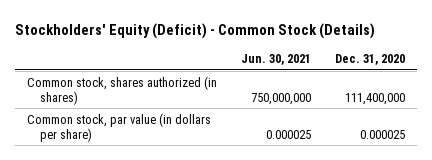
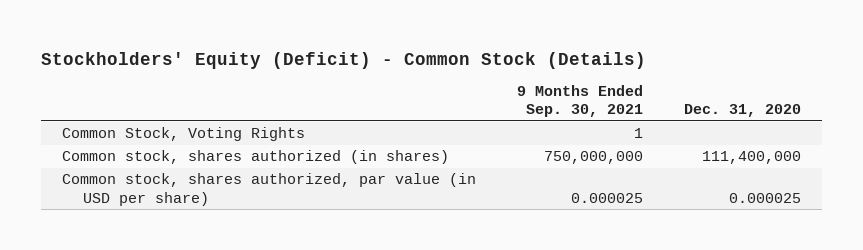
[241,54,312,66] Jun. 30, 2021 -> none
none -> [517,85,644,118] 9 Months Ended Sep. 30, 2021
none -> [61,127,305,142] Common Stock, Voting Rights
[27,112,212,142] Common stock, par value (in dollars per share) -> [61,173,476,206] Common stock, shares authorized, par value (in USD per share)

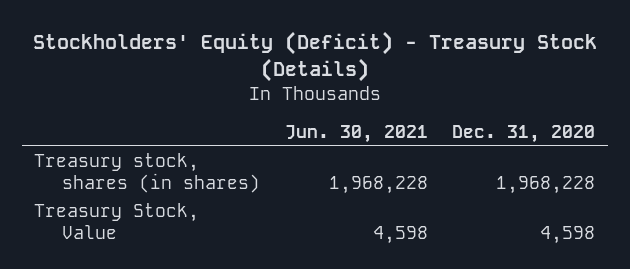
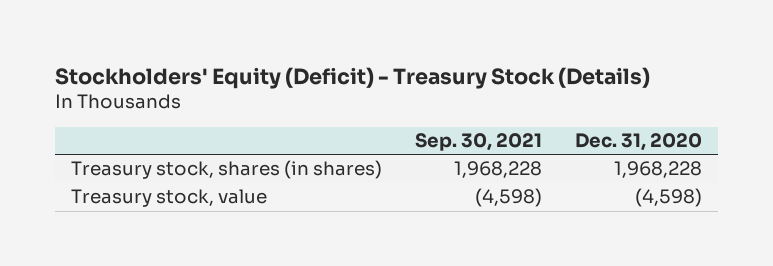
[284,124,428,143] Jun. 30, 2021 -> none
none -> [415,133,543,152] Sep. 30, 2021
[34,203,200,239] Treasury Stock, Value -> [71,189,268,208] Treasury stock, value
[540,225,596,244] 4,598 -> [635,188,703,208] (4,598)

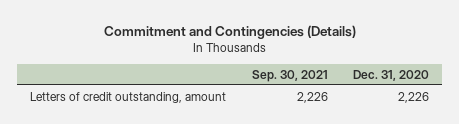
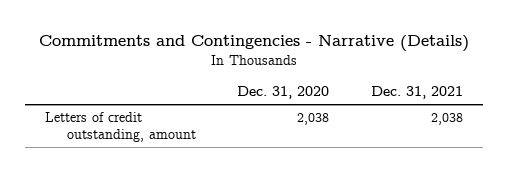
[103,24,356,39] Commitment and Contingencies (Details) -> [38,35,469,53] Commitments and Contingencies - Narrative (Details)
[251,69,328,82] Sep. 30, 2021 -> none
none -> [370,86,463,100] Dec. 31, 2021
[398,91,430,103] 2,226 -> [297,113,330,126] 2,038

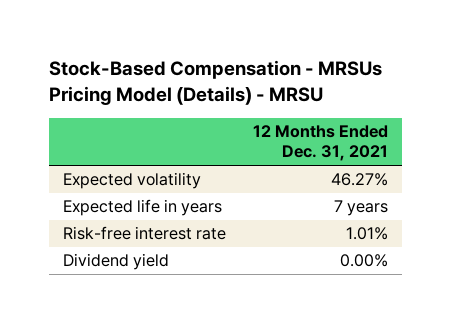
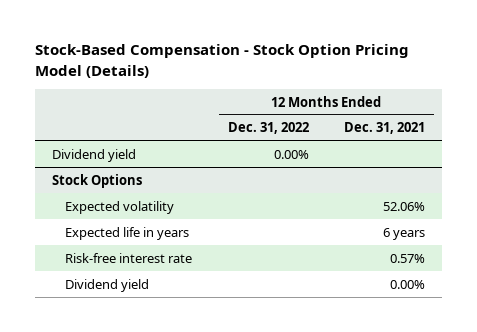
[49,60,383,106] Stock-Based Compensation - MRSUs Pricing Model (Details) - MRSU -> [34,44,409,78] Stock-Based Compensation - Stock Option Pricing Model (Details)
none -> [227,122,309,135] Dec. 31, 2022
none -> [52,148,137,162] Dividend yield
none -> [52,173,143,188] Stock Options
[331,173,389,187] 46.27% -> [382,201,425,211] 52.06%
[334,200,389,217] 7 years -> [382,227,425,240] 6 years
[346,227,389,241] 1.01% -> [389,253,425,263] 0.57%

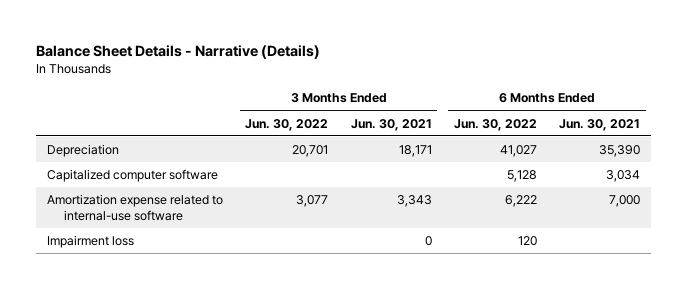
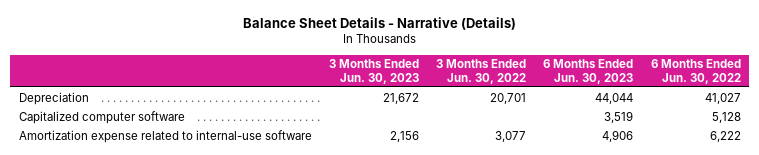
[350,118,432,131] Jun. 30, 2021 -> none
[559,118,641,131] Jun. 30, 2021 -> none
none -> [328,59,419,84] 3 Months Ended Jun. 30, 2023
none -> [543,59,634,84] 6 Months Ended Jun. 30, 2023
[47,235,135,249] Impairment loss -> none

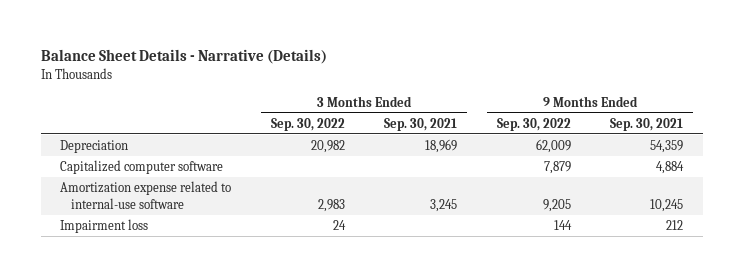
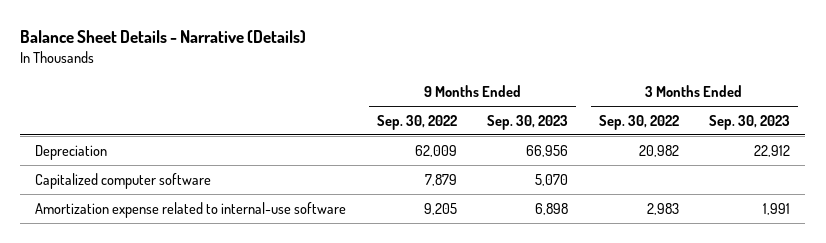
[384,117,458,131] Sep. 30, 2021 -> none
[610,117,684,131] Sep. 30, 2021 -> none
none -> [487,114,569,130] Sep. 30, 2023
none -> [709,114,791,130] Sep. 30, 2023
[60,218,149,233] Impairment loss -> none

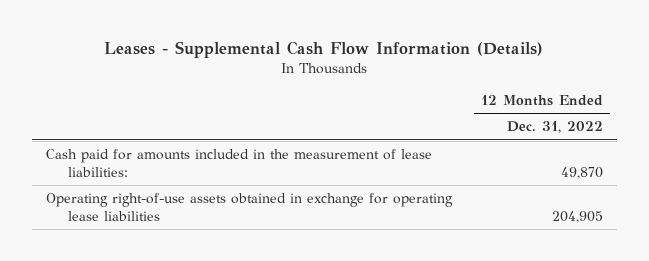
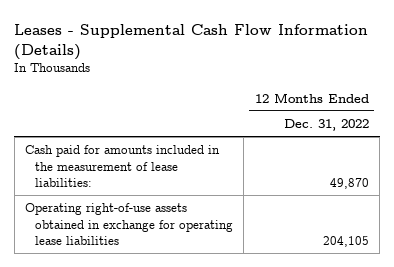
[551,210,603,223] 204,905 -> [322,235,369,247] 204,105

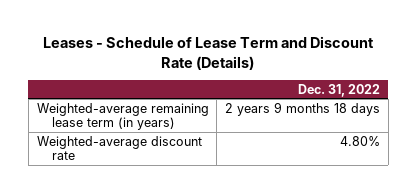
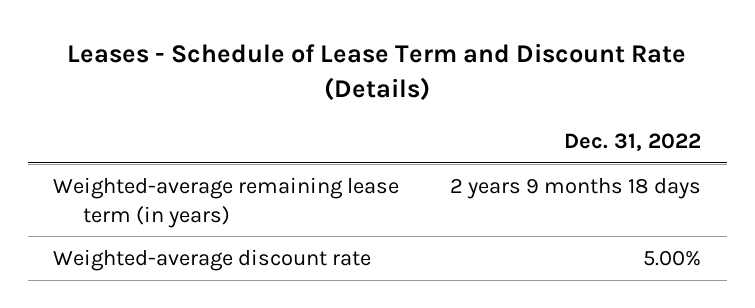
[340,135,381,146] 4.80% -> [643,249,702,266] 5.00%

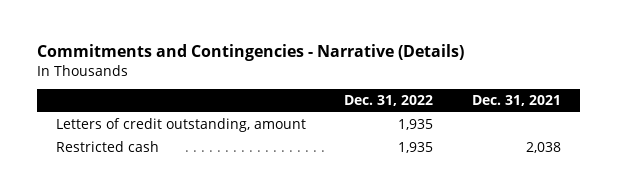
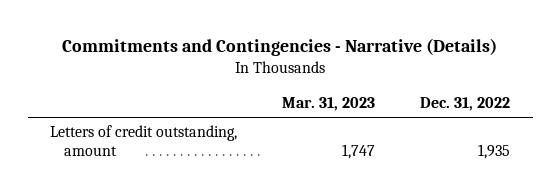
[471,95,561,107] Dec. 31, 2021 -> none
none -> [282,97,376,112] Mar. 31, 2023
[55,141,159,153] Restricted cash -> none

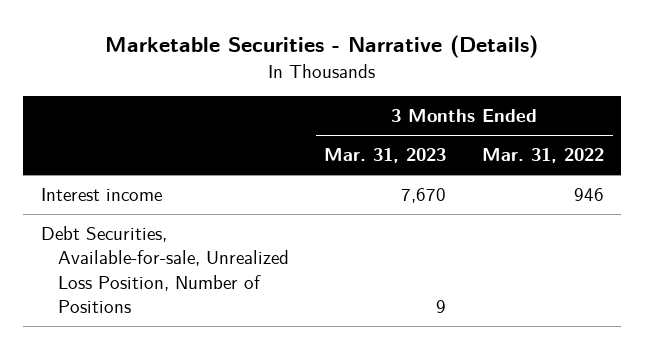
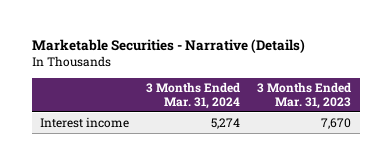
[481,148,604,164] Mar. 31, 2022 -> none
none -> [146,82,241,110] 3 Months Ended Mar. 31, 2024
[40,225,289,313] Debt Securities, Available-for-sale, Unrealized Loss Position, Number of Positions -> none

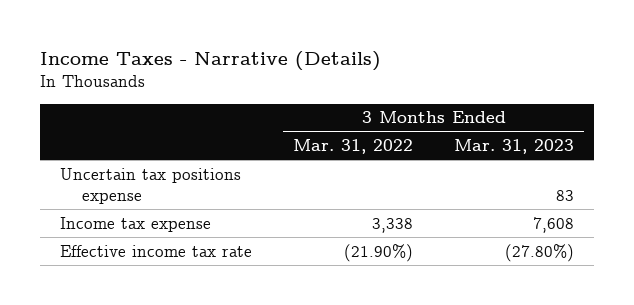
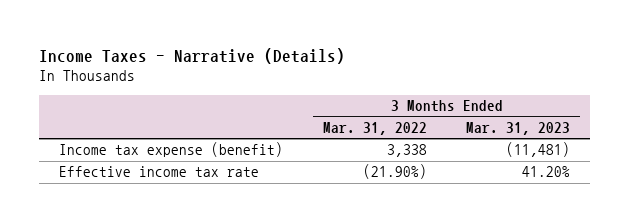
[60,167,242,204] Uncertain tax positions expense -> none
[60,216,212,232] Income tax expense -> [58,142,283,158] Income tax expense (benefit)
[533,216,575,233] 7,608 -> [506,142,571,158] (11,481)
[505,243,575,262] (27.80%) -> [522,166,571,178] 41.20%

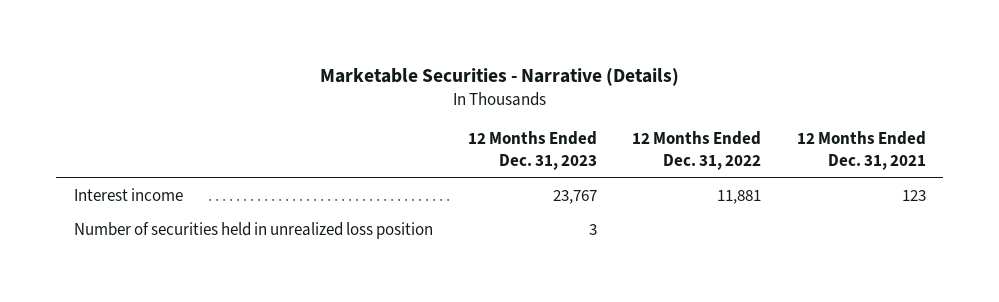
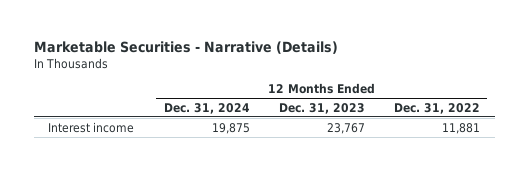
[796,131,926,170] 12 Months Ended Dec. 31, 2021 -> none
none -> [163,103,250,115] Dec. 31, 2024
[73,221,433,239] Number of securities held in unrealized loss position -> none

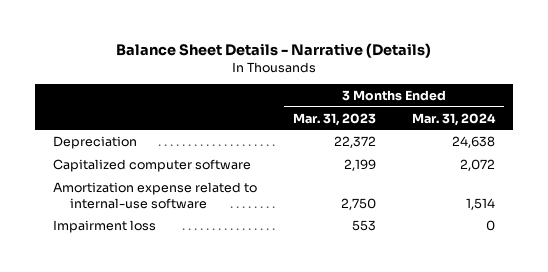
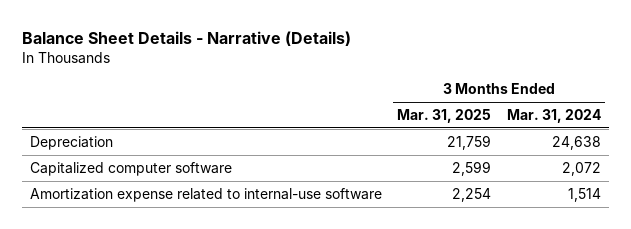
[293,112,377,126] Mar. 31, 2023 -> none
none -> [397,109,492,124] Mar. 31, 2025
[53,219,157,233] Impairment loss -> none

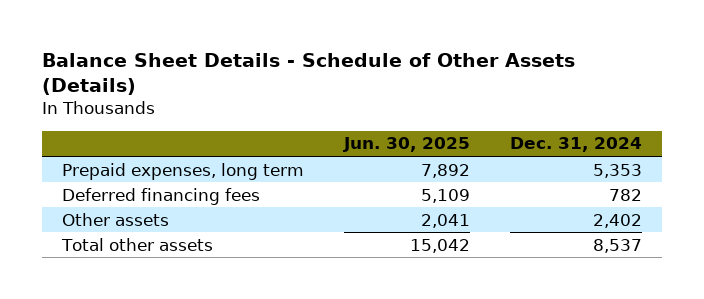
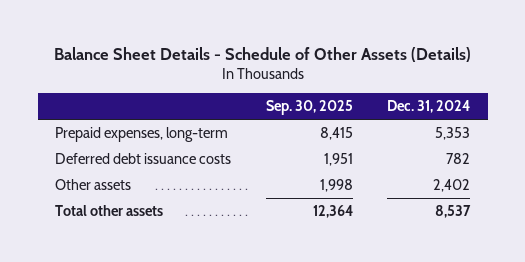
[343,137,471,153] Jun. 30, 2025 -> none
none -> [265,100,353,116] Sep. 30, 2025
[62,162,305,180] Prepaid expenses, long term -> [54,126,228,142] Prepaid expenses, long-term
[62,187,261,205] Deferred financing fees -> [54,152,231,164] Deferred debt issuance costs

